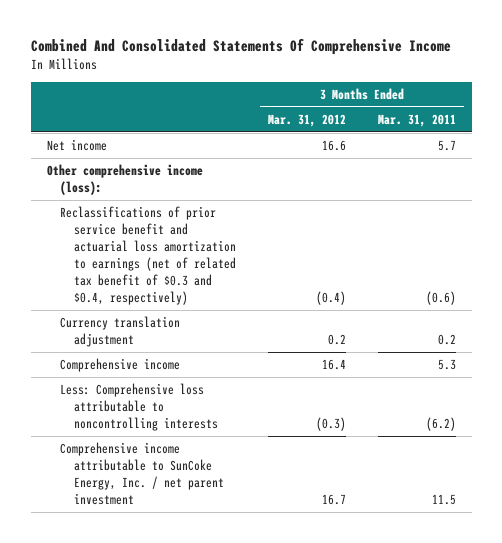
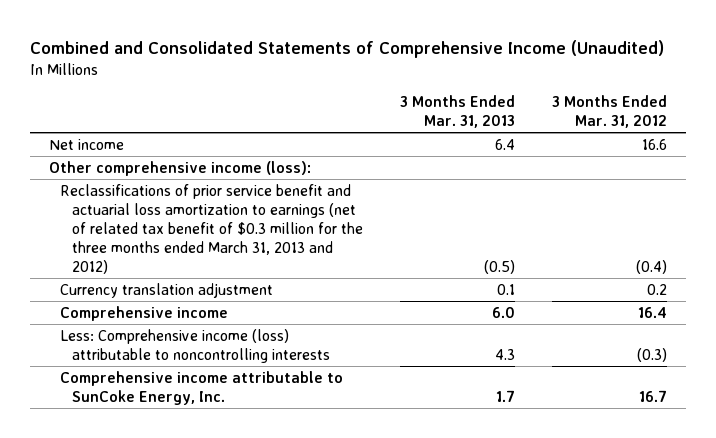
[30,38,451,56] Combined And Consolidated Statements Of Comprehensive Income -> [30,39,665,58] Combined and Consolidated Statements of Comprehensive Income (Unaudited)
[377,113,456,127] Mar. 31, 2011 -> none
none -> [400,94,516,128] 3 Months Ended Mar. 31, 2013
[60,205,236,306] Reclassifications of prior service benefit and actuarial loss amortization to earnings (net of related tax benefit of $0.3 and $0.4, respectively) -> [60,183,364,274] Reclassifications of prior service benefit and actuarial loss amortization to earnings (net of related tax benefit of $0.3 million for the three months ended March 31, 2013 and 2012)
[60,382,218,432] Less: Comprehensive loss attributable to noncontrolling interests -> [60,328,331,363] Less: Comprehensive income (loss) attributable to noncontrolling interests
[60,441,224,506] Comprehensive income attributable to SunCoke Energy, Inc. / net parent investment -> [60,370,344,405] Comprehensive income attributable to SunCoke Energy, Inc.

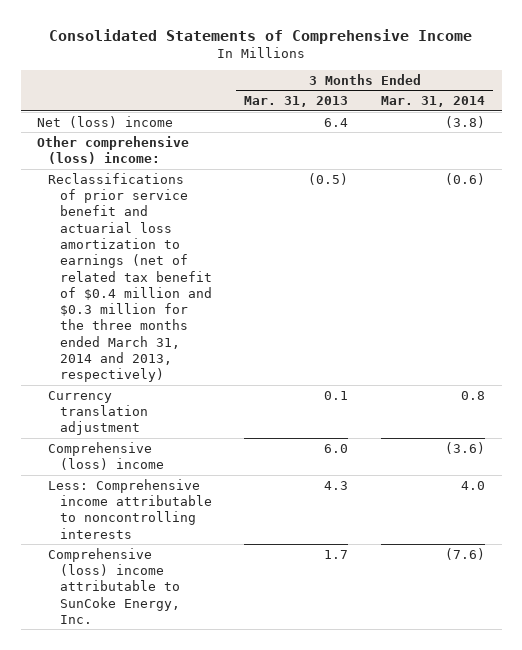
[30,39,665,58] Combined and Consolidated Statements of Comprehensive Income (Unaudited) -> [49,28,473,44] Consolidated Statements of Comprehensive Income
[552,94,668,128] 3 Months Ended Mar. 31, 2012 -> none
none -> [381,96,486,108] Mar. 31, 2014
[48,138,124,150] Net income -> [37,115,174,128] Net (loss) income
[48,160,311,176] Other comprehensive income (loss): -> [37,135,190,165] Other comprehensive (loss) income:
[60,183,364,274] Reclassifications of prior service benefit and actuarial loss amortization to earnings (net of related tax benefit of $0.3 million for the three months ended March 31, 2013 and 2012) -> [48,172,212,383] Reclassifications of prior service benefit and actuarial loss amortization to earnings (net of related tax benefit of $0.4 million and $0.3 million for the three months ended March 31, 2014 and 2013, respectively)
[60,305,229,321] Comprehensive income -> [48,441,164,471] Comprehensive (loss) income
[60,328,331,363] Less: Comprehensive income (loss) attributable to noncontrolling interests -> [48,478,212,539] Less: Comprehensive income attributable to noncontrolling interests
[60,370,344,405] Comprehensive income attributable to SunCoke Energy, Inc. -> [48,547,180,624] Comprehensive (loss) income attributable to SunCoke Energy, Inc.

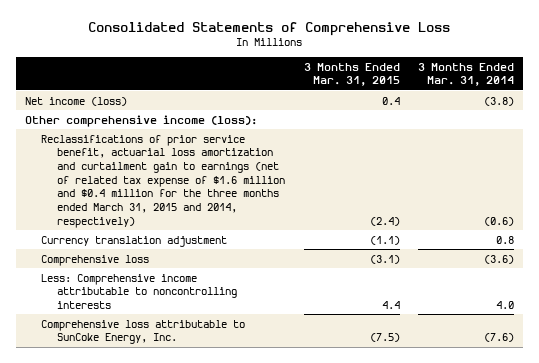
[49,28,473,44] Consolidated Statements of Comprehensive Income -> [88,22,451,37] Consolidated Statements of Comprehensive Loss
[244,96,349,108] Mar. 31, 2013 -> none
none -> [303,62,400,87] 3 Months Ended Mar. 31, 2015
[37,115,174,128] Net (loss) income -> [24,96,127,106] Net income (loss)
[37,135,190,165] Other comprehensive (loss) income: -> [24,114,257,127] Other comprehensive income (loss):
[48,172,212,383] Reclassifications of prior service benefit and actuarial loss amortization to earnings (net of related tax benefit of $0.4 million and $0.3 million for the three months ended March 31, 2014 and 2013, respectively) -> [41,134,286,228] Reclassifications of prior service benefit, actuarial loss amortization and curtailment gain to earnings (net of related tax expense of $1.6 million and $0.4 million for the three months ended March 31, 2015 and 2014, respectively)
[48,441,164,471] Comprehensive (loss) income -> [41,254,150,266] Comprehensive loss
[48,547,180,624] Comprehensive (loss) income attributable to SunCoke Energy, Inc. -> [41,319,246,345] Comprehensive loss attributable to SunCoke Energy, Inc.

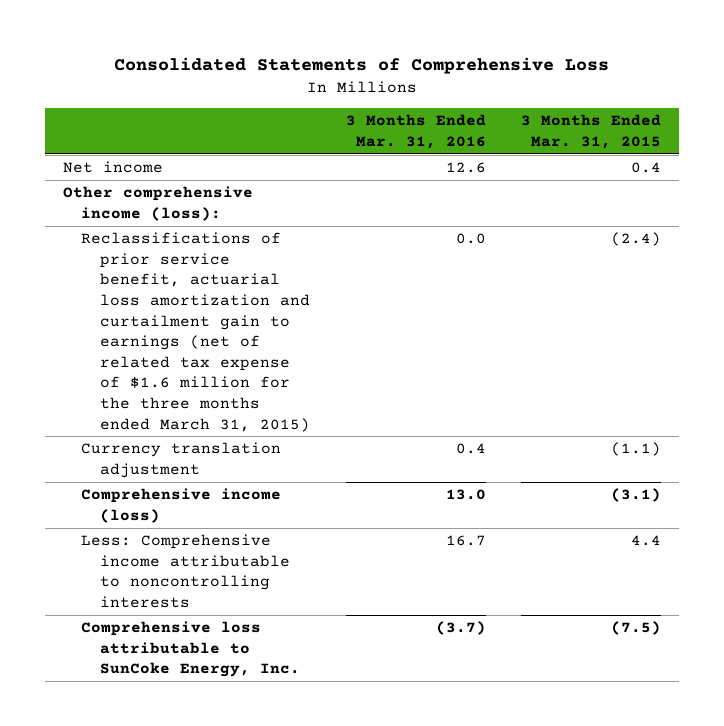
[418,62,515,87] 3 Months Ended Mar. 31, 2014 -> none
none -> [345,114,486,150] 3 Months Ended Mar. 31, 2016
[24,96,127,106] Net income (loss) -> [62,161,163,174] Net income
[41,134,286,228] Reclassifications of prior service benefit, actuarial loss amortization and curtailment gain to earnings (net of related tax expense of $1.6 million and $0.4 million for the three months ended March 31, 2015 and 2014, respectively) -> [81,232,311,432] Reclassifications of prior service benefit, actuarial loss amortization and curtailment gain to earnings (net of related tax expense of $1.6 million for the three months ended March 31, 2015)
[41,254,150,266] Comprehensive loss -> [81,488,282,523] Comprehensive income (loss)

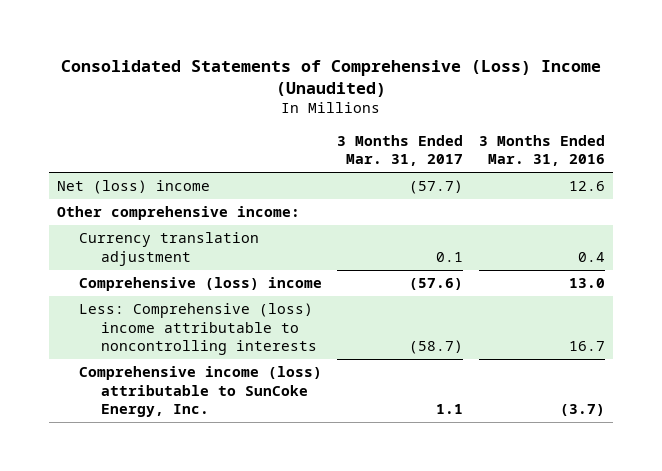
[113,57,609,75] Consolidated Statements of Comprehensive Loss -> [61,59,602,97] Consolidated Statements of Comprehensive (Loss) Income (Unaudited)
[521,114,662,150] 3 Months Ended Mar. 31, 2015 -> none
none -> [337,134,464,167] 3 Months Ended Mar. 31, 2017
[81,232,311,432] Reclassifications of prior service benefit, actuarial loss amortization and curtailment gain to earnings (net of related tax expense of $1.6 million for the three months ended March 31, 2015) -> none
[62,161,163,174] Net income -> [57,180,211,195] Net (loss) income
[62,186,253,221] Other comprehensive income (loss): -> [57,206,301,221] Other comprehensive income:
[81,488,282,523] Comprehensive income (loss) -> [78,277,322,292] Comprehensive (loss) income
[81,534,291,609] Less: Comprehensive income attributable to noncontrolling interests -> [78,303,317,356] Less: Comprehensive (loss) income attributable to noncontrolling interests
[81,621,301,678] Comprehensive loss attributable to SunCoke Energy, Inc. -> [78,366,322,418] Comprehensive income (loss) attributable to SunCoke Energy, Inc.

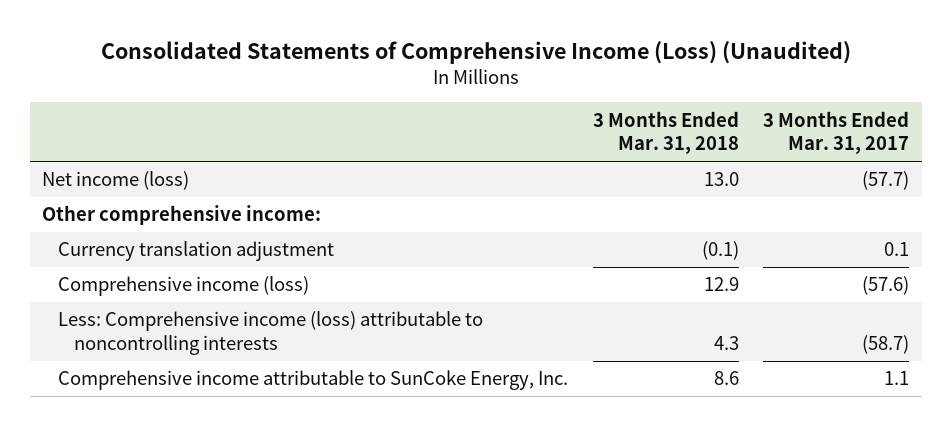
[61,59,602,97] Consolidated Statements of Comprehensive (Loss) Income (Unaudited) -> [100,40,851,64] Consolidated Statements of Comprehensive Income (Loss) (Unaudited)
[478,134,605,167] 3 Months Ended Mar. 31, 2016 -> none
none -> [592,110,739,155] 3 Months Ended Mar. 31, 2018
[57,180,211,195] Net (loss) income -> [42,171,190,191] Net income (loss)
[78,277,322,292] Comprehensive (loss) income -> [58,276,310,297] Comprehensive income (loss)
[78,303,317,356] Less: Comprehensive (loss) income attributable to noncontrolling interests -> [58,311,484,356] Less: Comprehensive income (loss) attributable to noncontrolling interests
[78,366,322,418] Comprehensive income (loss) attributable to SunCoke Energy, Inc. -> [58,370,569,391] Comprehensive income attributable to SunCoke Energy, Inc.

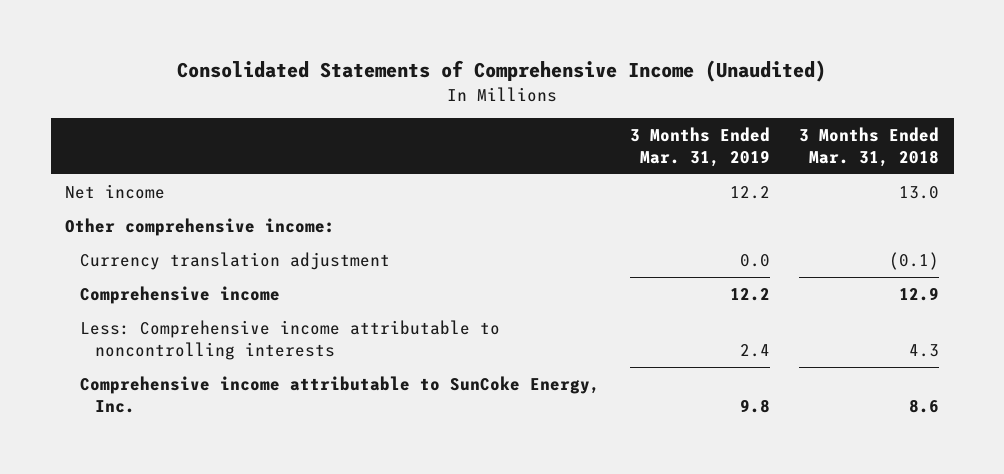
[100,40,851,64] Consolidated Statements of Comprehensive Income (Loss) (Unaudited) -> [177,60,827,83] Consolidated Statements of Comprehensive Income (Unaudited)
[763,110,910,155] 3 Months Ended Mar. 31, 2017 -> none
none -> [629,126,770,167] 3 Months Ended Mar. 31, 2019
[42,171,190,191] Net income (loss) -> [65,183,166,199] Net income
[58,276,310,297] Comprehensive income (loss) -> [79,285,280,304] Comprehensive income
[58,311,484,356] Less: Comprehensive income (loss) attributable to noncontrolling interests -> [79,319,500,361] Less: Comprehensive income attributable to noncontrolling interests

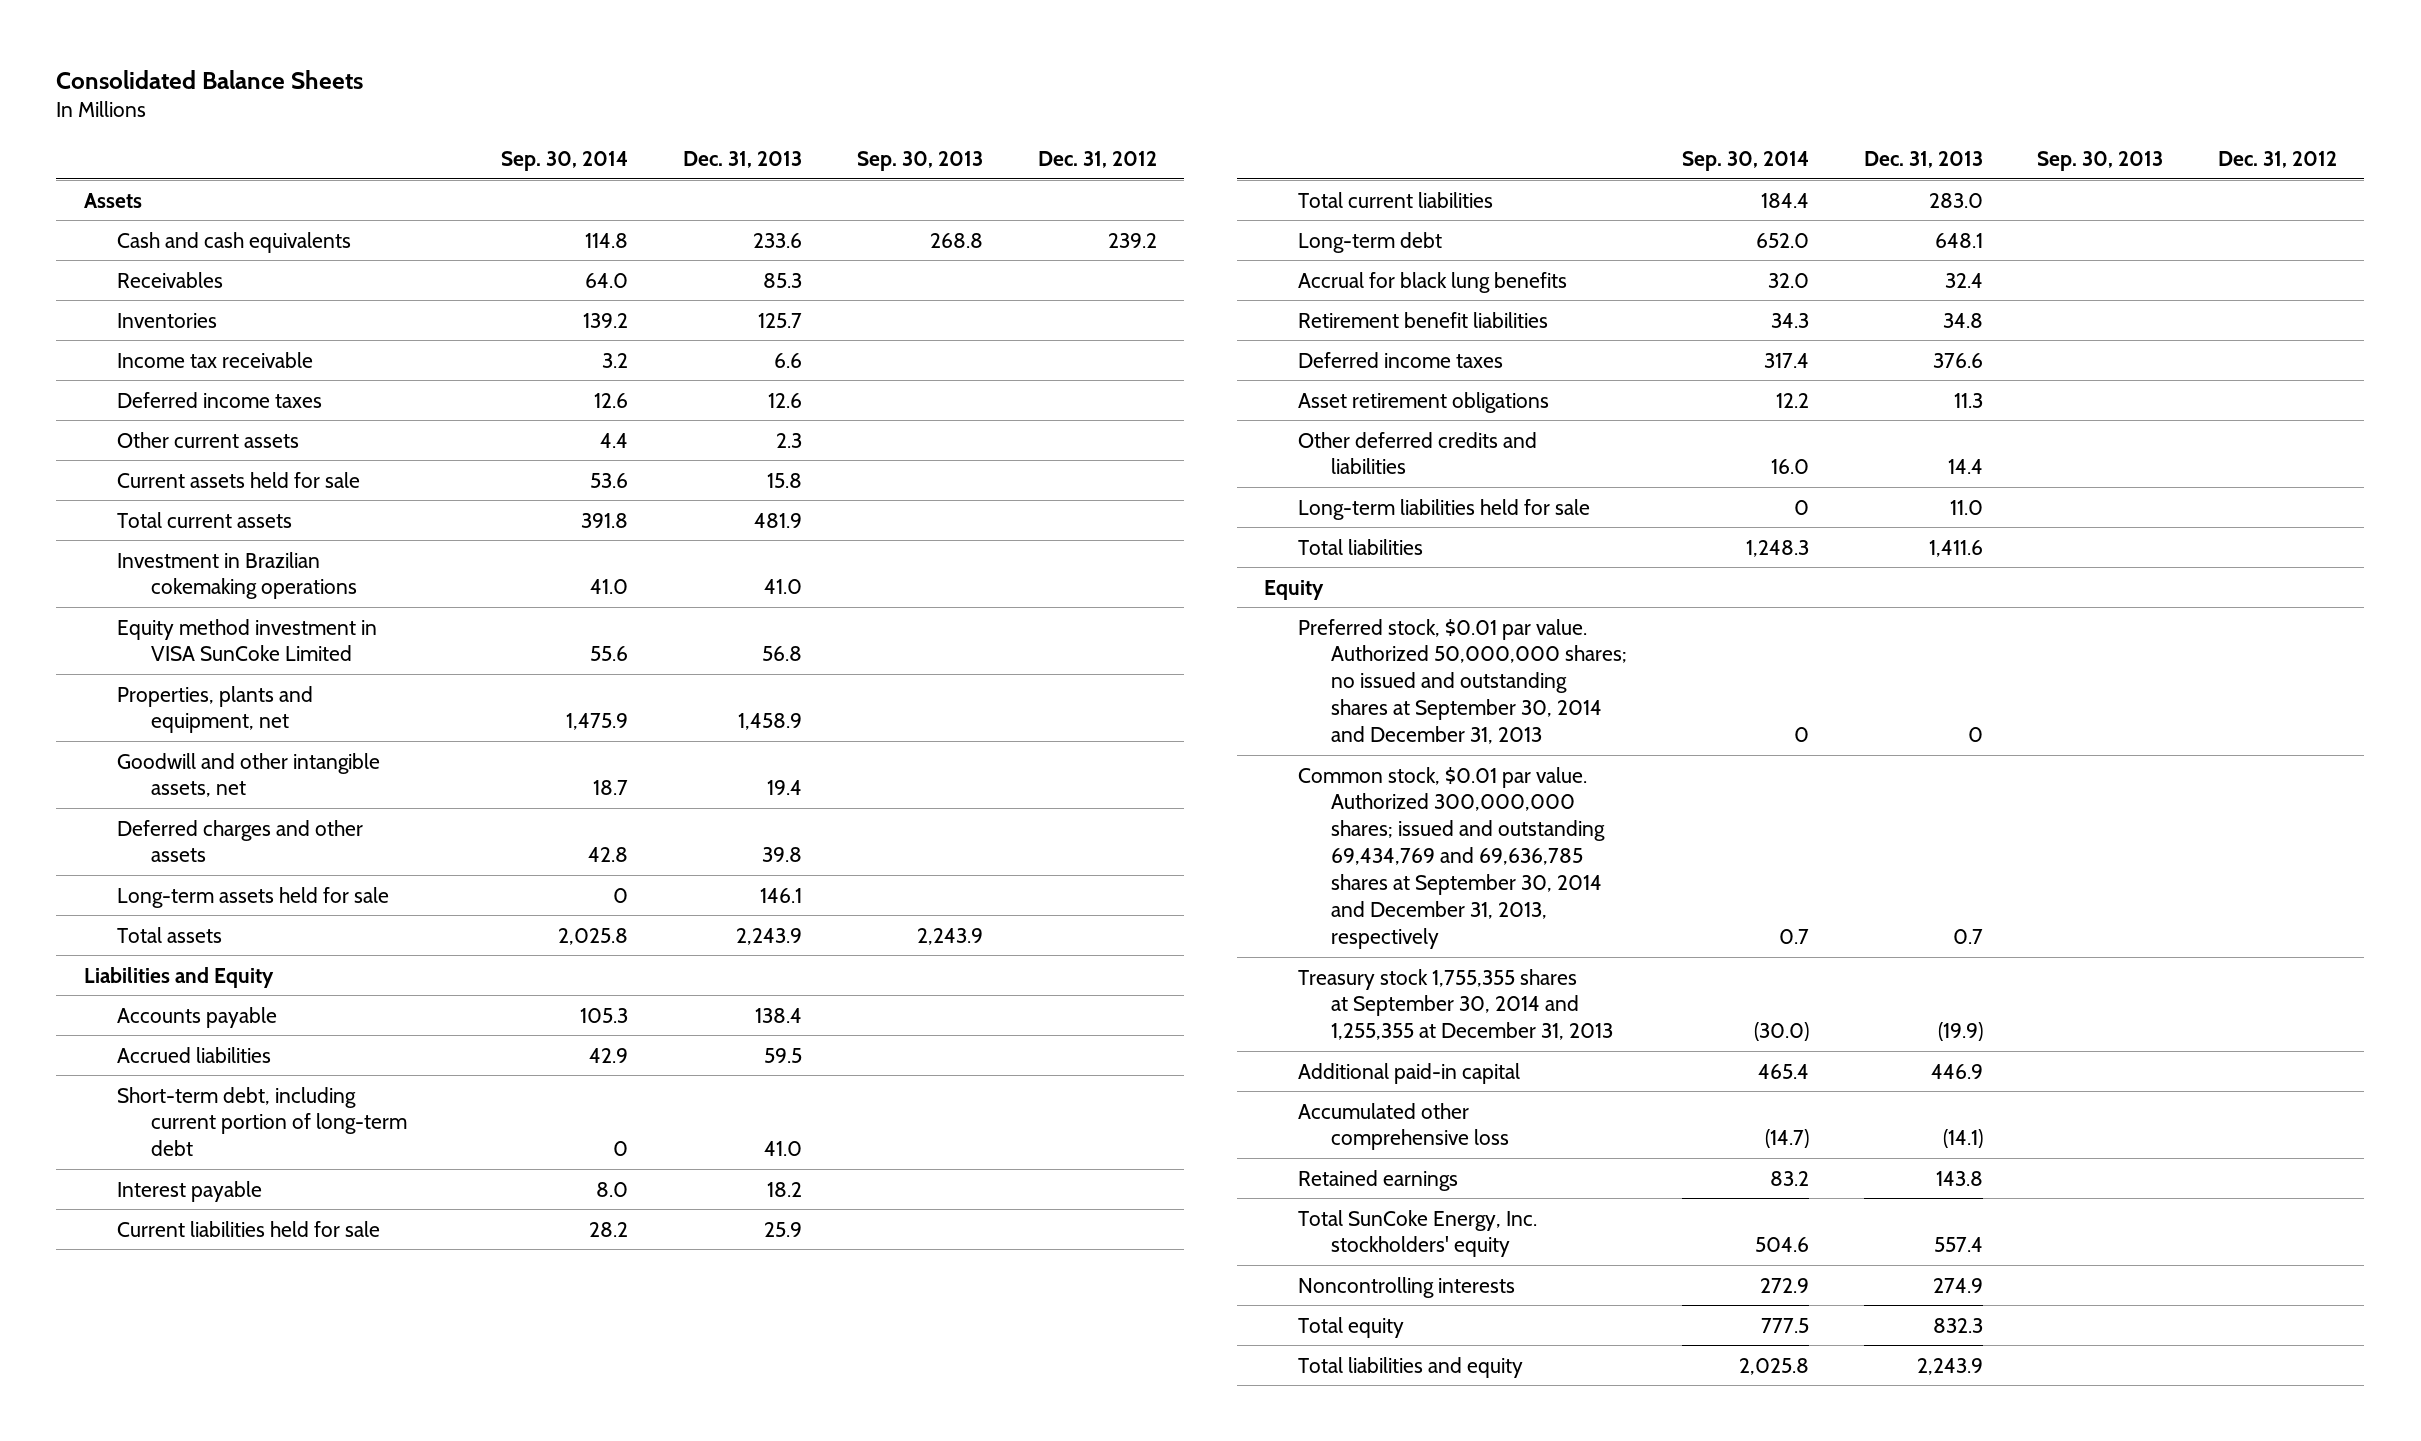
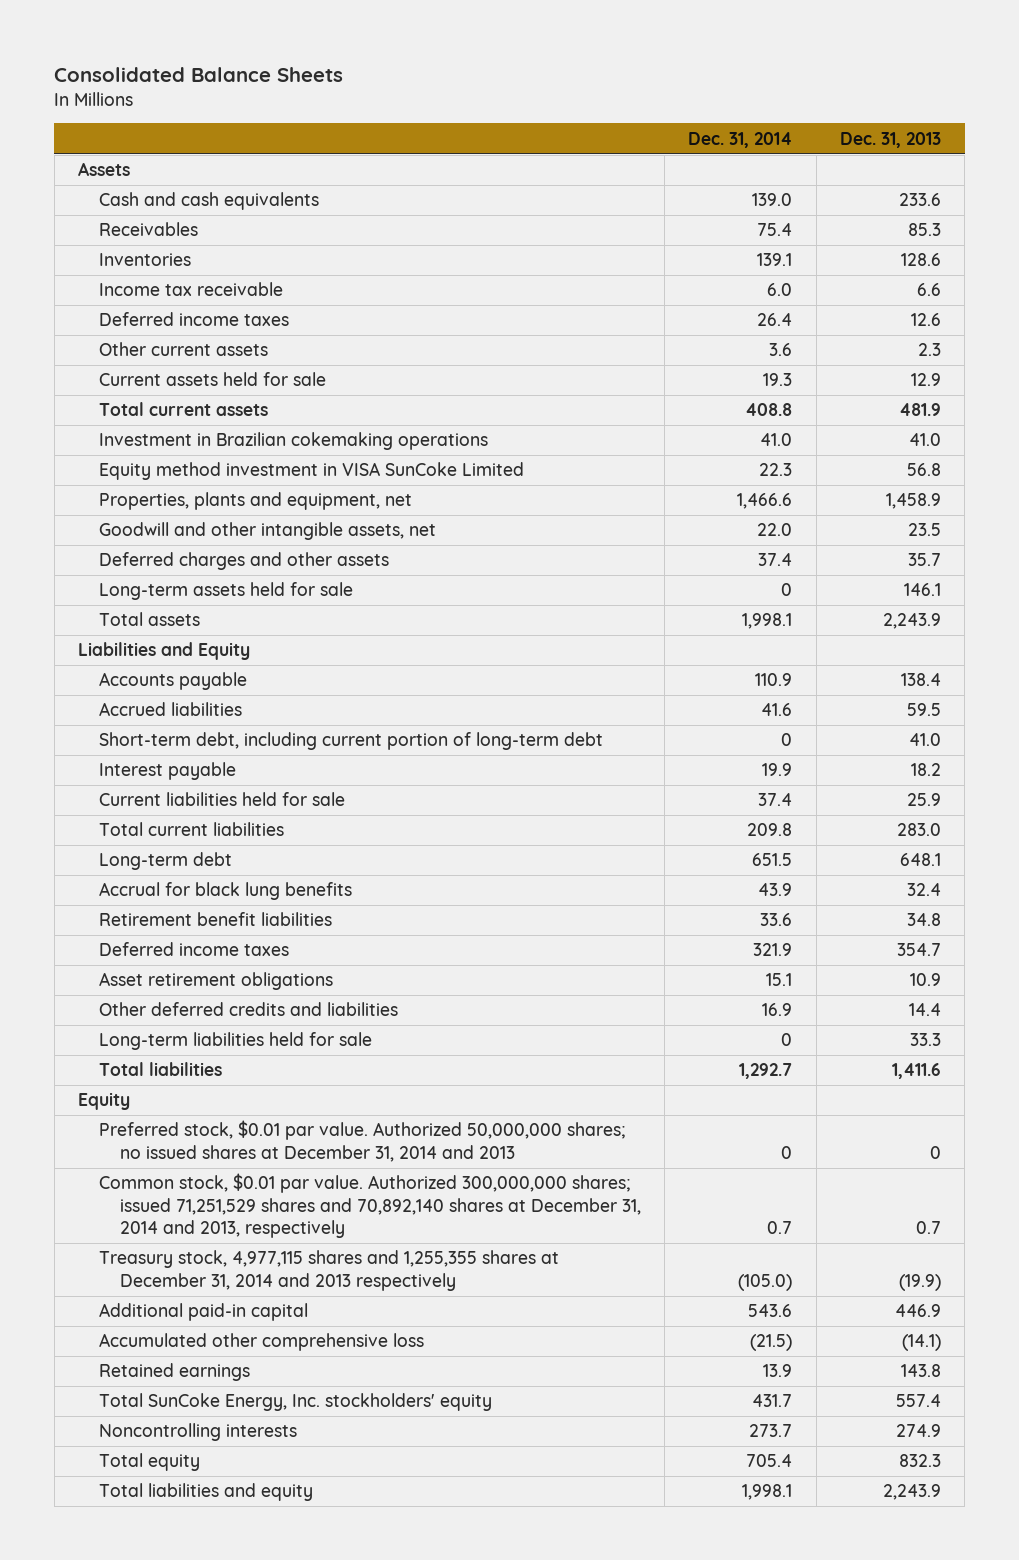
[501,151,629,172] Sep. 30, 2014 -> none
[856,151,983,172] Sep. 30, 2013 -> none
[1037,151,1157,169] Dec. 31, 2012 -> none
none -> [688,131,793,148] Dec. 31, 2014
[758,312,803,328] 125.7 -> [900,253,941,267] 128.6
[767,472,803,488] 15.8 -> [910,373,941,387] 12.9
[767,780,803,796] 19.4 -> [907,523,941,537] 23.5
[762,847,803,863] 39.8 -> [907,553,941,567] 35.7
[1932,352,1983,368] 376.6 -> [896,943,941,957] 354.7
[1953,392,1983,408] 11.3 -> [909,973,941,987] 10.9
[1949,499,1983,515] 11.0 -> [909,1033,941,1047] 33.3
[1297,618,1628,745] Preferred stock, $0.01 par value. Authorized 50,000,000 shares; no issued and outstanding shares at September 30, 2014 and December 31, 2013 -> [98,1120,625,1162] Preferred stock, $0.01 par value. Authorized 50,000,000 shares; no issued shares at December 31, 2014 and 2013
[1297,766,1606,949] Common stock, $0.01 par value. Authorized 300,000,000 shares; issued and outstanding 69,434,769 and 69,636,785 shares at September 30, 2014 and December 31, 2013, respectively -> [98,1173,642,1239] Common stock, $0.01 par value. Authorized 300,000,000 shares; issued 71,251,529 shares and 70,892,140 shares at December 31, 2014 and 2013, respectively
[1297,968,1614,1041] Treasury stock 1,755,355 shares at September 30, 2014 and 1,255,355 at December 31, 2013 -> [98,1250,559,1291] Treasury stock, 4,977,115 shares and 1,255,355 shares at December 31, 2014 and 2013 respectively

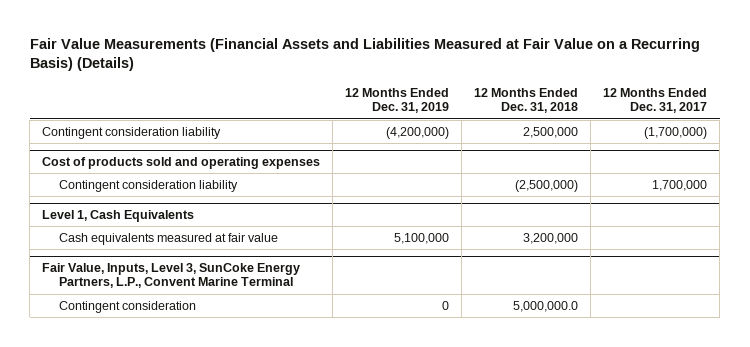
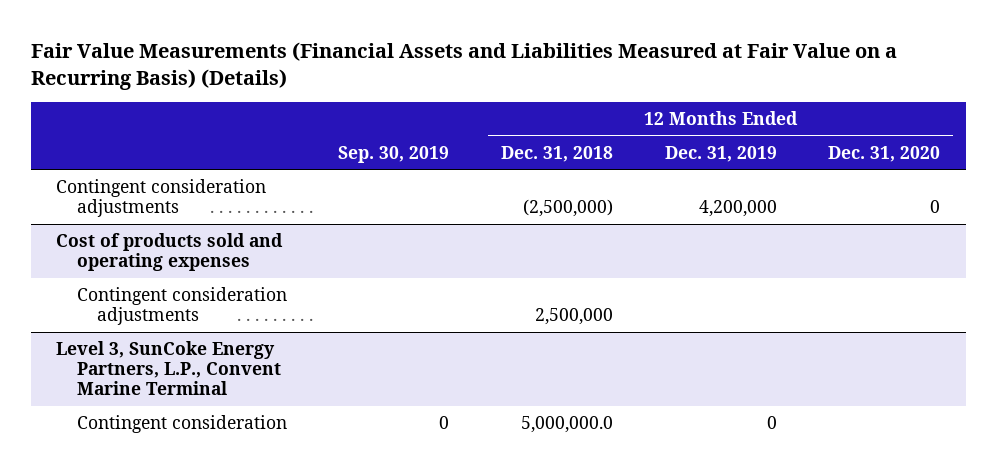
[603,87,708,114] 12 Months Ended Dec. 31, 2017 -> none
none -> [338,145,450,163] Sep. 30, 2019
none -> [828,145,941,162] Dec. 31, 2020
[42,126,222,139] Contingent consideration liability -> [56,179,267,218] Contingent consideration adjustments
[386,126,450,139] (4,200,000) -> [698,200,777,218] 4,200,000
[523,126,579,138] 2,500,000 -> [522,199,613,218] (2,500,000)
[42,210,195,223] Level 1, Cash Equivalents -> none
[58,232,278,245] Cash equivalents measured at fair value -> none
[58,179,238,192] Contingent consideration liability -> [76,287,287,326] Contingent consideration adjustments
[515,179,579,192] (2,500,000) -> [534,308,613,326] 2,500,000
[42,263,301,289] Fair Value, Inputs, Level 3, SunCoke Energy Partners, L.P., Convent Marine Terminal -> [56,341,281,396] Level 3, SunCoke Energy Partners, L.P., Convent Marine Terminal

